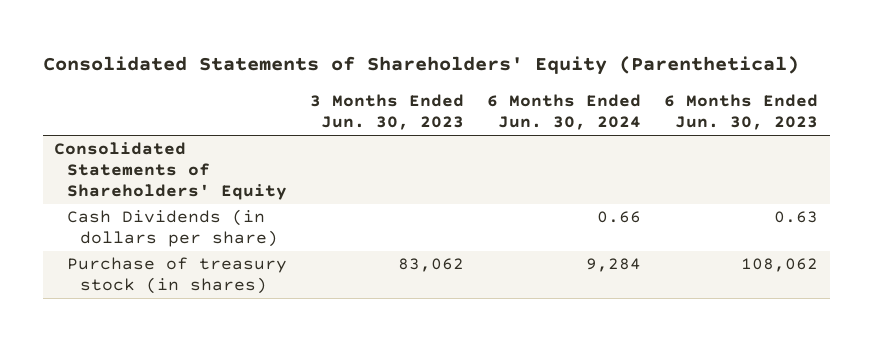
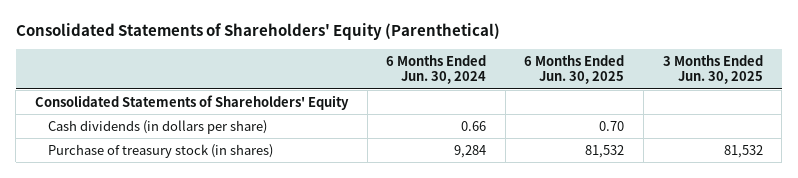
[310,94,465,131] 3 Months Ended Jun. 30, 2023 -> none
[664,94,819,131] 6 Months Ended Jun. 30, 2023 -> none
none -> [524,54,625,85] 6 Months Ended Jun. 30, 2025
none -> [662,54,763,85] 3 Months Ended Jun. 30, 2025
[67,209,278,248] Cash Dividends (in dollars per share) -> [48,119,268,134] Cash dividends (in dollars per share)

